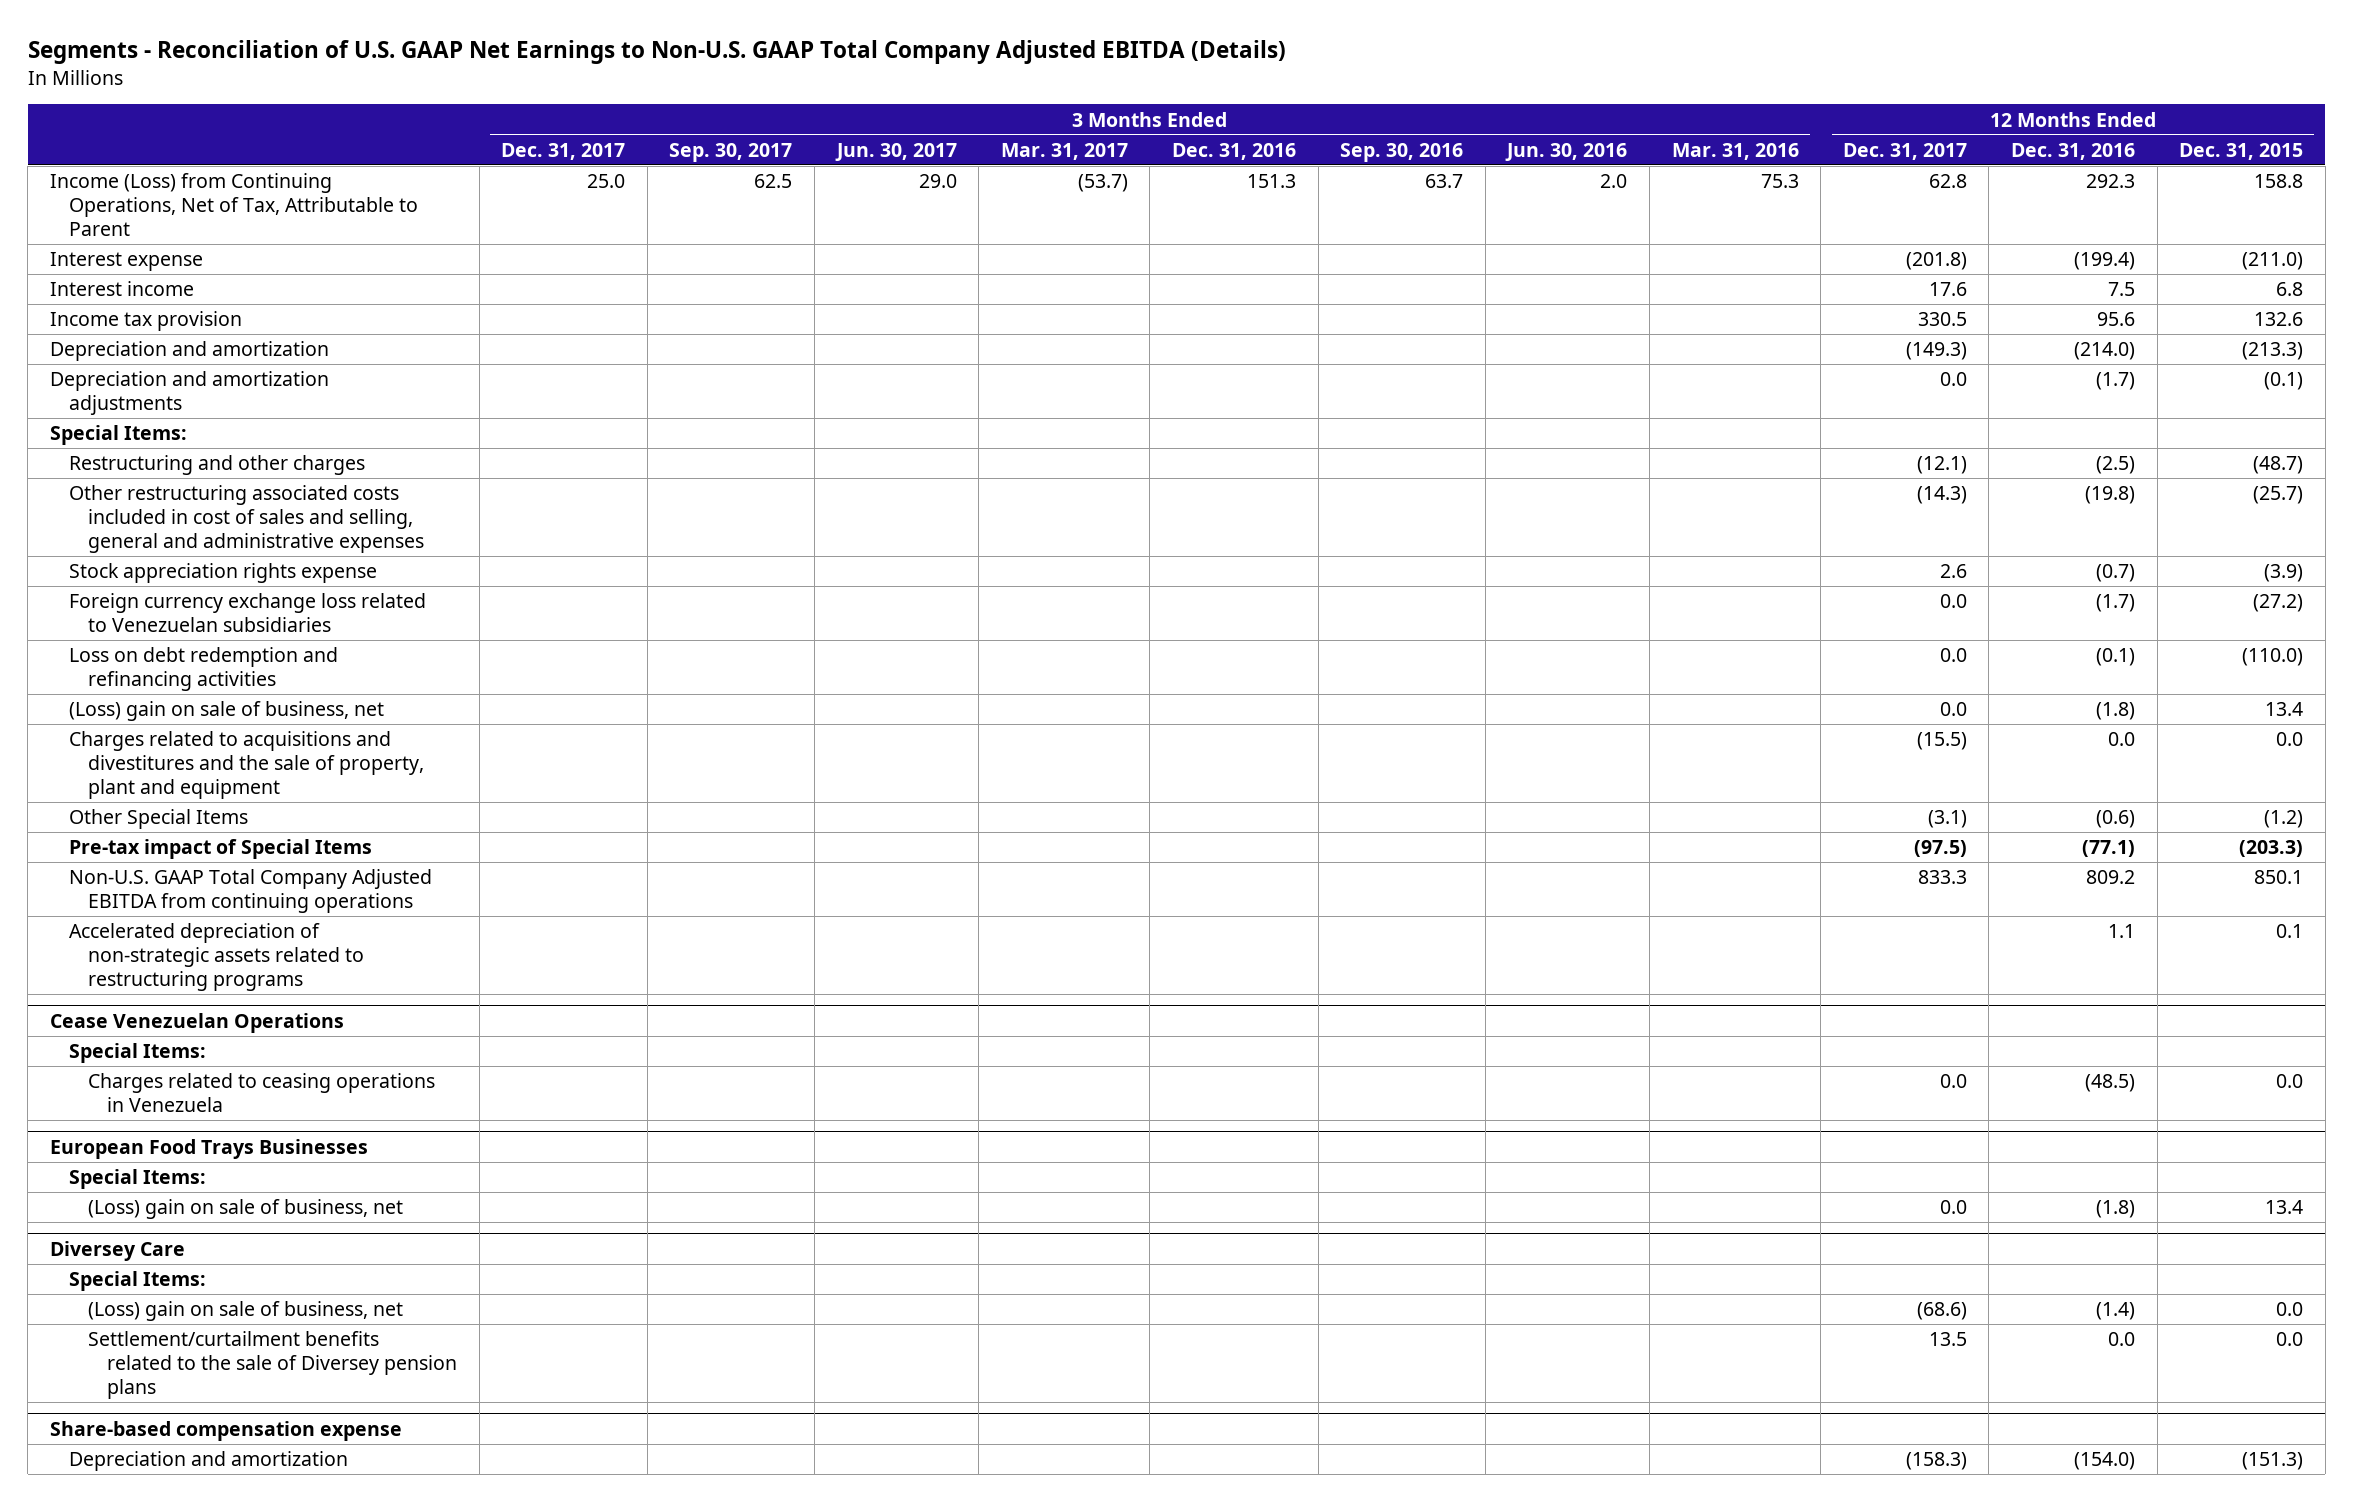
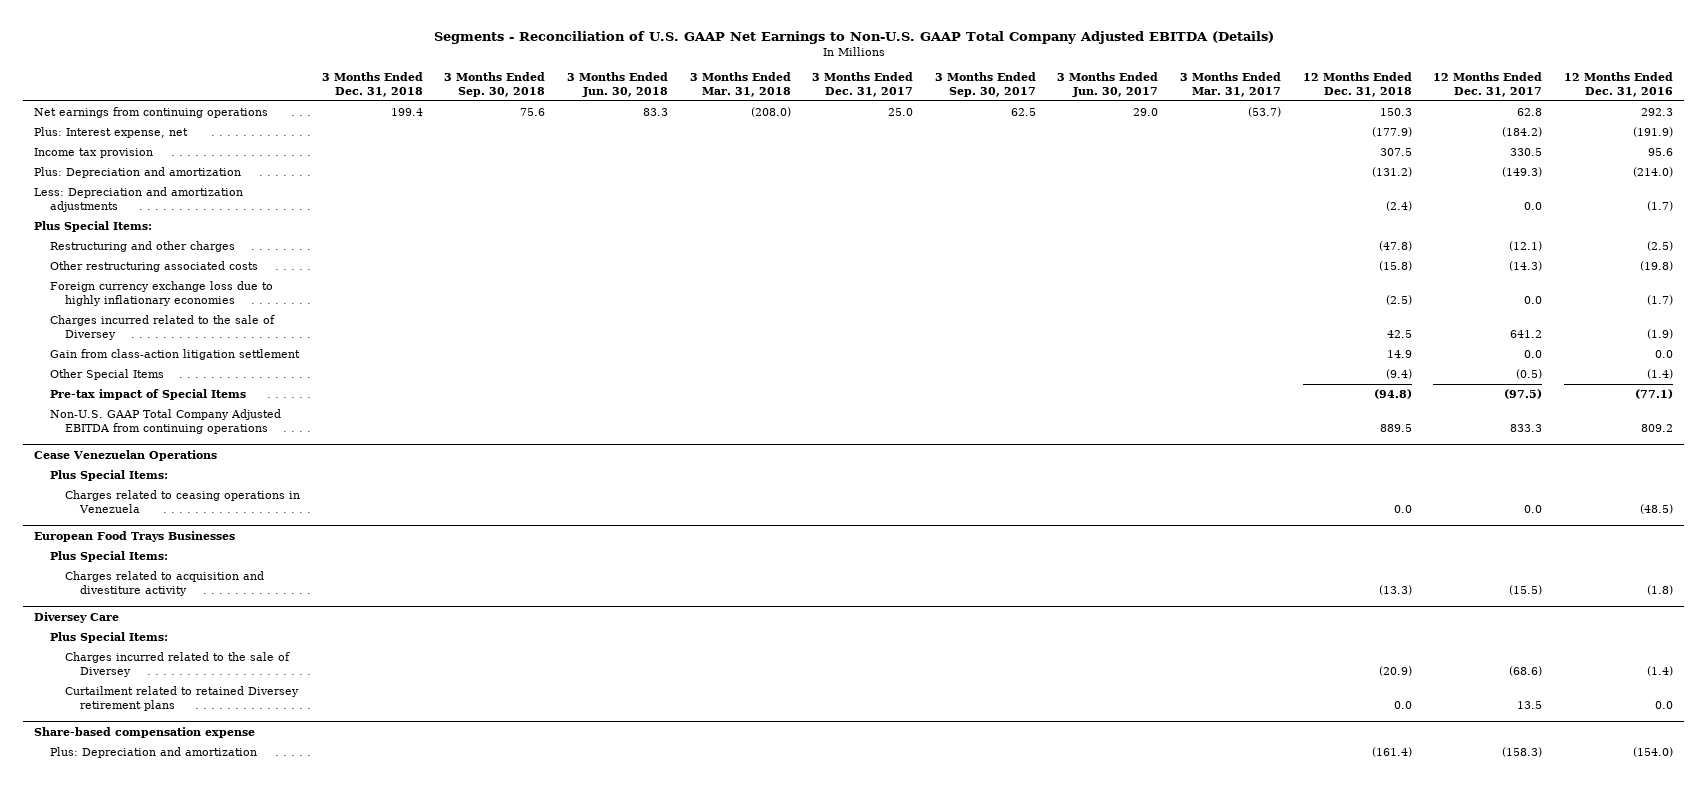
[1172,142,1297,160] Dec. 31, 2016 -> none
[1340,142,1464,162] Sep. 30, 2016 -> none
[1505,142,1628,161] Jun. 30, 2016 -> none
[1671,142,1799,160] Mar. 31, 2016 -> none
[2179,142,2304,160] Dec. 31, 2015 -> none
none -> [321,72,423,97] 3 Months Ended Dec. 31, 2018
none -> [444,72,546,97] 3 Months Ended Sep. 30, 2018
none -> [566,72,668,97] 3 Months Ended Jun. 30, 2018
none -> [689,72,791,97] 3 Months Ended Mar. 31, 2018
none -> [1302,72,1412,97] 12 Months Ended Dec. 31, 2018
[49,281,194,297] Interest income -> none
[49,173,418,236] Income (Loss) from Continuing Operations, Net of Tax, Attributable to Parent -> [34,107,269,119] Net earnings from continuing operations
[49,252,203,272] Interest expense -> [34,127,189,139] Plus: Interest expense, net
[1905,252,1967,271] (201.8) -> [1502,127,1543,138] (184.2)
[2074,252,2136,271] (199.4) -> [1633,127,1674,138] (191.9)
[49,341,329,362] Depreciation and amortization -> [34,167,242,179] Plus: Depreciation and amortization
[49,371,329,416] Depreciation and amortization adjustments -> [34,187,244,212] Less: Depreciation and amortization adjustments
[49,425,187,446] Special Items: -> [34,221,153,233] Plus Special Items:
[68,563,377,584] Stock appreciation rights expense -> none
[68,647,338,692] Loss on debt redemption and refinancing activities -> none
[68,701,384,722] (Loss) gain on sale of business, net -> none
[68,731,424,799] Charges related to acquisitions and divestitures and the sale of property, plant and equipment -> none
[68,485,424,553] Other restructuring associated costs included in cost of sales and selling, general and administrative expenses -> [49,261,258,273] Other restructuring associated costs
[68,593,426,633] Foreign currency exchange loss related to Venezuelan subsidiaries -> [49,281,273,306] Foreign currency exchange loss due to highly inflationary economies
none -> [49,315,275,340] Charges incurred related to the sale of Diversey
none -> [49,349,300,361] Gain from class-action litigation settlement
[1927,810,1967,829] (3.1) -> [1516,369,1543,380] (0.5)
[2096,810,2136,829] (0.6) -> [1647,369,1674,380] (1.4)
[68,923,364,991] Accelerated depreciation of non-strategic assets related to restructuring programs -> none
[68,1043,206,1064] Special Items: -> [49,470,168,482] Plus Special Items:
[87,1199,403,1220] (Loss) gain on sale of business, net -> none
[68,1169,206,1190] Special Items: -> [49,551,168,563] Plus Special Items:
none -> [64,571,264,596] Charges related to acquisition and divestiture activity
[68,1271,206,1292] Special Items: -> [49,632,168,644] Plus Special Items:
[87,1301,403,1322] (Loss) gain on sale of business, net -> [64,652,290,677] Charges incurred related to the sale of Diversey
[87,1331,458,1399] Settlement/curtailment benefits related to the sale of Diversey pension plans -> [64,686,299,711] Curtailment related to retained Diversey retirement plans
[68,1451,348,1472] Depreciation and amortization -> [49,747,257,759] Plus: Depreciation and amortization

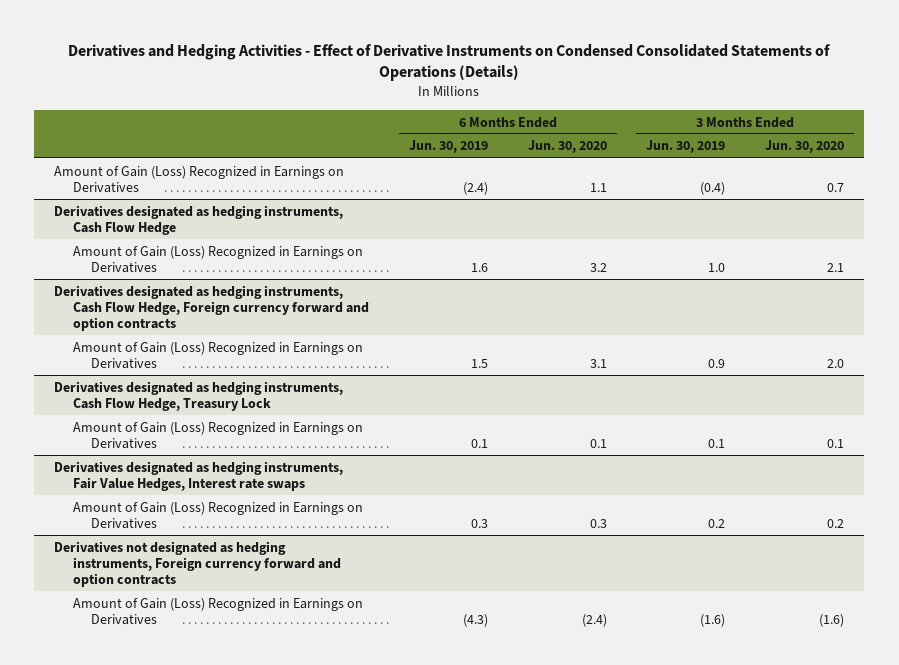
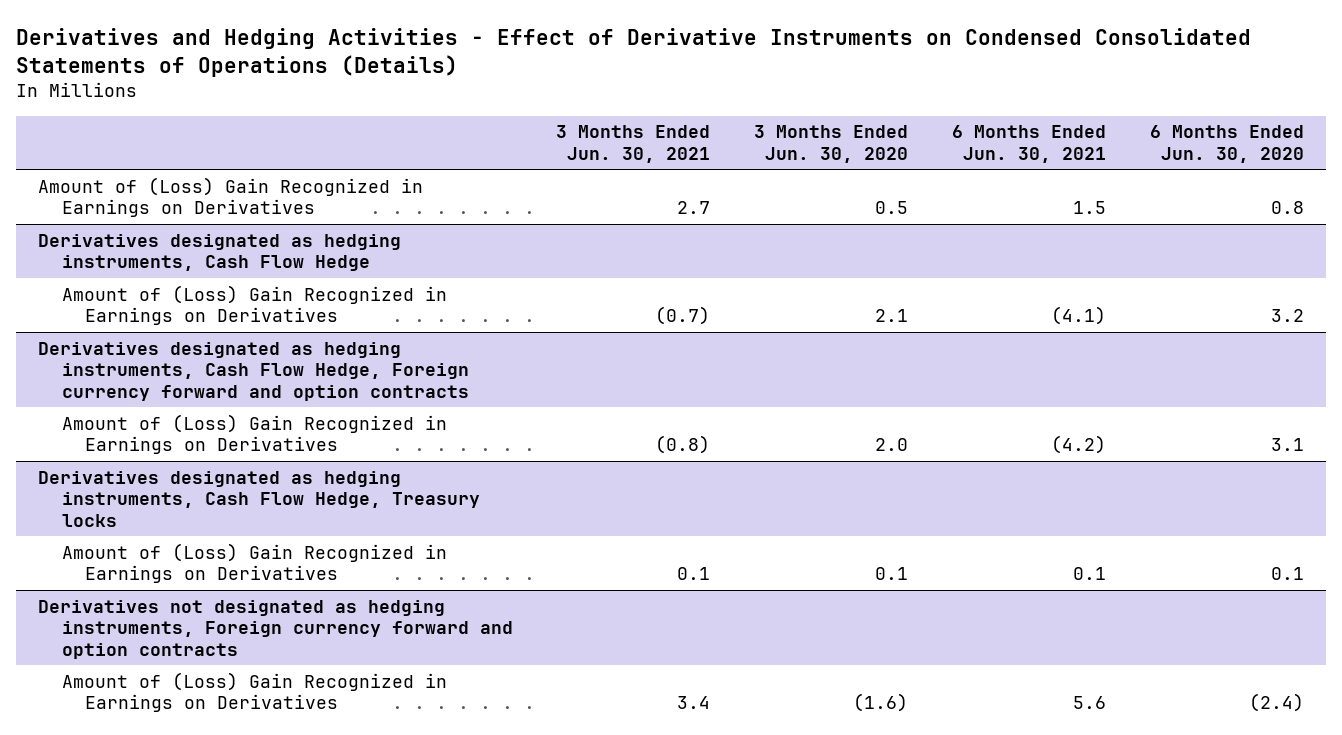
[408,140,488,154] Jun. 30, 2019 -> none
[646,140,726,154] Jun. 30, 2019 -> none
none -> [556,125,711,163] 3 Months Ended Jun. 30, 2021
none -> [951,125,1106,163] 6 Months Ended Jun. 30, 2021
[54,165,345,193] Amount of Gain (Loss) Recognized in Earnings on Derivatives -> [38,176,424,218] Amount of (Loss) Gain Recognized in Earnings on Derivatives
[589,182,607,192] 1.1 -> [1270,201,1304,215] 0.8
[827,182,845,192] 0.7 -> [875,201,909,215] 0.5
[72,245,363,273] Amount of Gain (Loss) Recognized in Earnings on Derivatives -> [61,284,447,326] Amount of (Loss) Gain Recognized in Earnings on Derivatives
[54,460,344,491] Derivatives designated as hedging instruments, Fair Value Hedges, Interest rate swaps -> none
[72,501,363,529] Amount of Gain (Loss) Recognized in Earnings on Derivatives -> none
[72,341,363,369] Amount of Gain (Loss) Recognized in Earnings on Derivatives -> [61,413,447,455] Amount of (Loss) Gain Recognized in Earnings on Derivatives
[54,380,344,411] Derivatives designated as hedging instruments, Cash Flow Hedge, Treasury Lock -> [38,470,480,527] Derivatives designated as hedging instruments, Cash Flow Hedge, Treasury locks
[72,421,363,449] Amount of Gain (Loss) Recognized in Earnings on Derivatives -> [61,542,447,584] Amount of (Loss) Gain Recognized in Earnings on Derivatives
[72,597,363,625] Amount of Gain (Loss) Recognized in Earnings on Derivatives -> [61,671,447,713] Amount of (Loss) Gain Recognized in Earnings on Derivatives

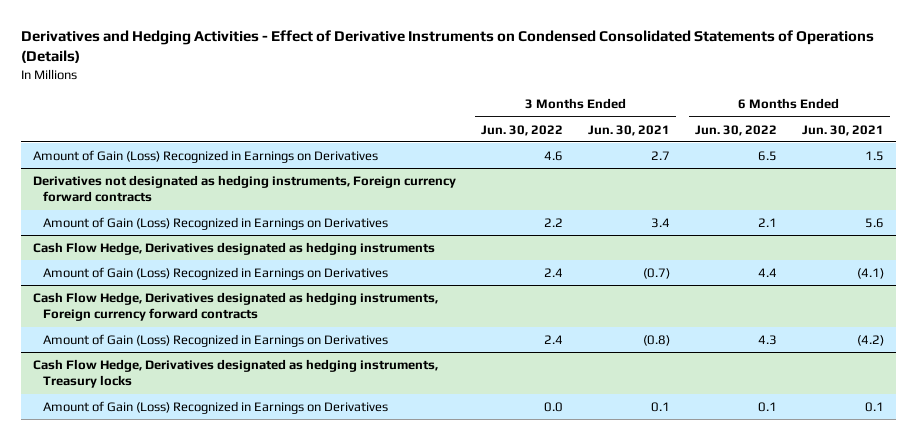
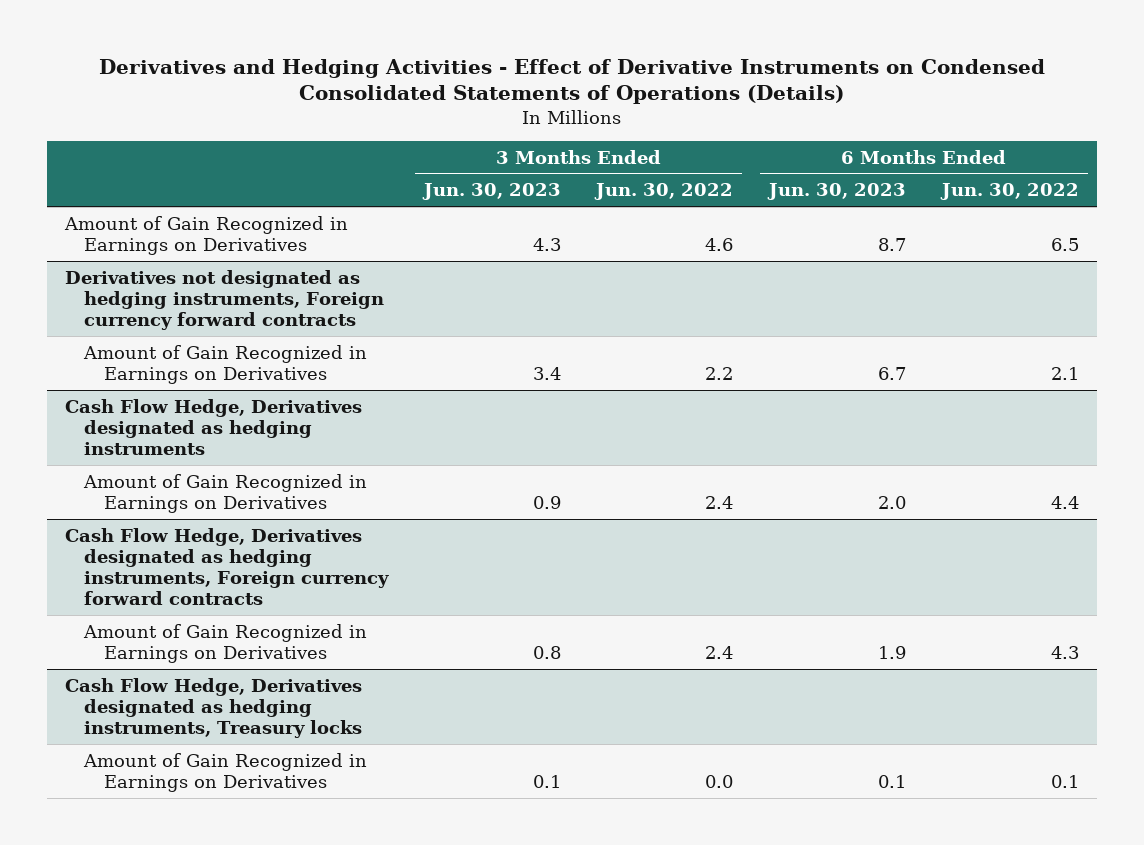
[588,124,671,136] Jun. 30, 2021 -> none
[801,124,884,136] Jun. 30, 2021 -> none
none -> [421,183,561,201] Jun. 30, 2023
none -> [767,183,907,201] Jun. 30, 2023
[33,149,379,163] Amount of Gain (Loss) Recognized in Earnings on Derivatives -> [63,215,348,255] Amount of Gain Recognized in Earnings on Derivatives
[43,216,389,230] Amount of Gain (Loss) Recognized in Earnings on Derivatives -> [83,344,368,384] Amount of Gain Recognized in Earnings on Derivatives
[43,266,389,280] Amount of Gain (Loss) Recognized in Earnings on Derivatives -> [83,473,368,513] Amount of Gain Recognized in Earnings on Derivatives
[43,333,389,347] Amount of Gain (Loss) Recognized in Earnings on Derivatives -> [83,623,368,663] Amount of Gain Recognized in Earnings on Derivatives
[43,400,389,414] Amount of Gain (Loss) Recognized in Earnings on Derivatives -> [83,752,368,792] Amount of Gain Recognized in Earnings on Derivatives

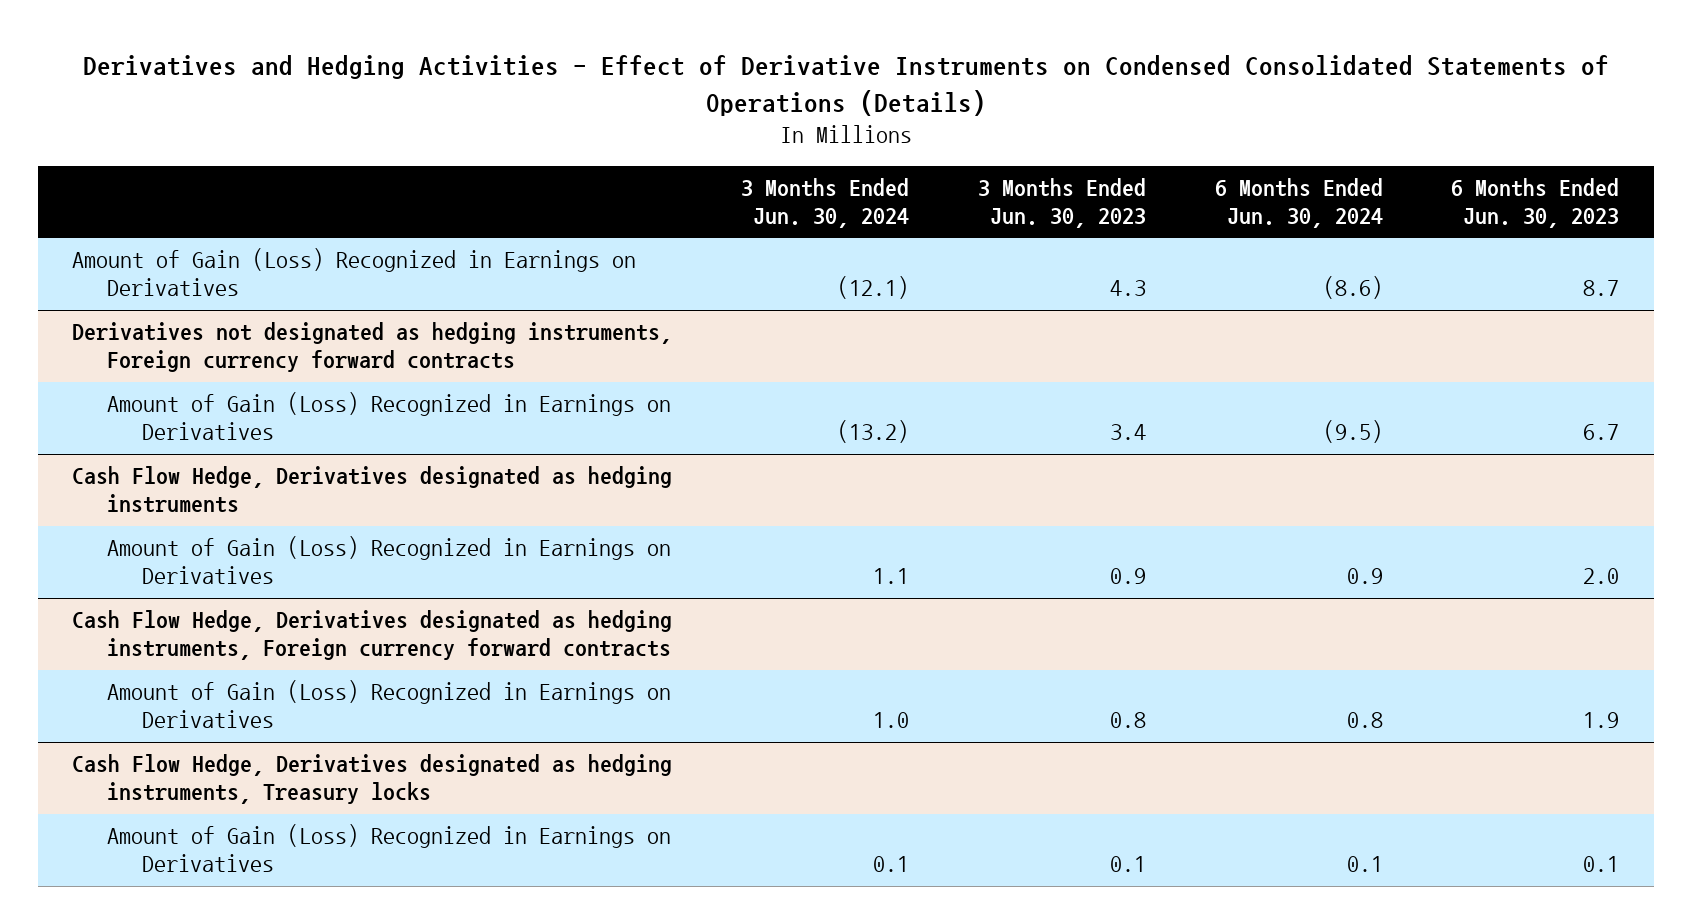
[594,183,734,201] Jun. 30, 2022 -> none
[939,183,1079,201] Jun. 30, 2022 -> none
none -> [741,177,910,228] 3 Months Ended Jun. 30, 2024
none -> [1214,177,1383,228] 6 Months Ended Jun. 30, 2024
[63,215,348,255] Amount of Gain Recognized in Earnings on Derivatives -> [72,248,637,297] Amount of Gain (Loss) Recognized in Earnings on Derivatives
[83,344,368,384] Amount of Gain Recognized in Earnings on Derivatives -> [106,392,671,441] Amount of Gain (Loss) Recognized in Earnings on Derivatives
[83,473,368,513] Amount of Gain Recognized in Earnings on Derivatives -> [106,536,671,585] Amount of Gain (Loss) Recognized in Earnings on Derivatives
[83,623,368,663] Amount of Gain Recognized in Earnings on Derivatives -> [106,680,671,729] Amount of Gain (Loss) Recognized in Earnings on Derivatives
[83,752,368,792] Amount of Gain Recognized in Earnings on Derivatives -> [106,824,671,873] Amount of Gain (Loss) Recognized in Earnings on Derivatives

